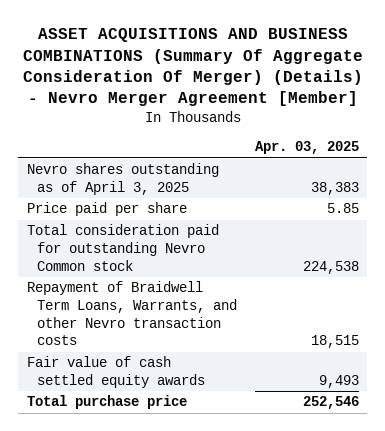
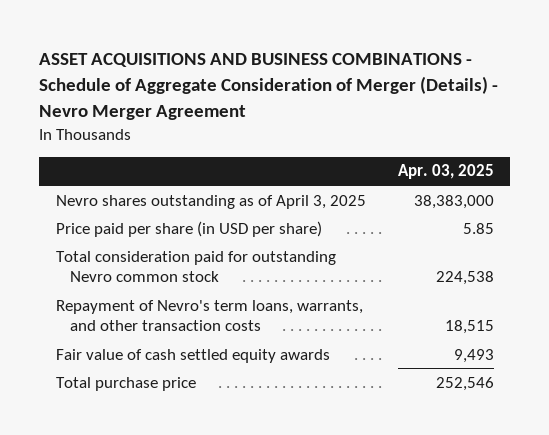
[22,28,363,107] ASSET ACQUISITIONS AND BUSINESS COMBINATIONS (Summary Of Aggregate Consideration Of Merger) (Details) - Nevro Merger Agreement [Member] -> [39,53,499,121] ASSET ACQUISITIONS AND BUSINESS COMBINATIONS - Schedule of Aggregate Consideration of Merger (Details) - Nevro Merger Agreement
[310,182,359,196] 38,383 -> [413,194,494,209] 38,383,000
[26,202,187,217] Price paid per share -> [55,220,322,237] Price paid per share (in USD per share)
[26,224,219,271] Total consideration paid for outstanding Nevro Common stock -> [55,250,336,282] Total consideration paid for outstanding Nevro common stock
[26,281,237,346] Repayment of Braidwell Term Loans, Warrants, and other Nevro transaction costs -> [55,299,363,331] Repayment of Nevro's term loans, warrants, and other transaction costs

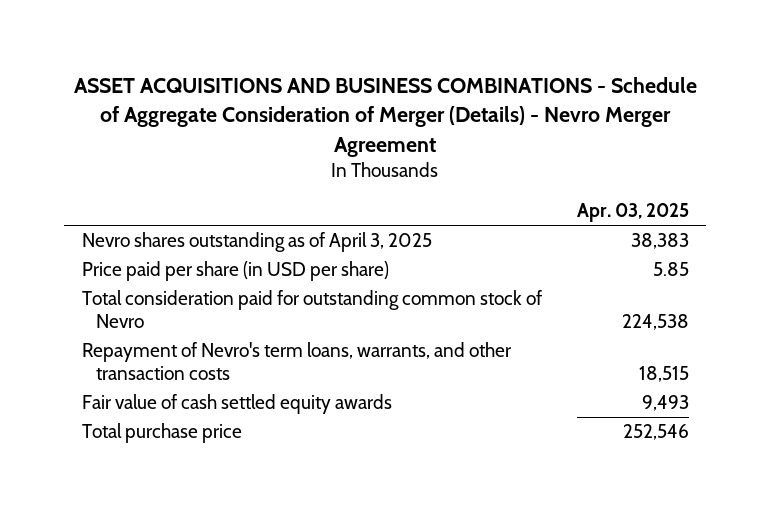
[413,194,494,209] 38,383,000 -> [630,233,689,250] 38,383
[55,250,336,282] Total consideration paid for outstanding Nevro common stock -> [81,290,543,329] Total consideration paid for outstanding common stock of Nevro

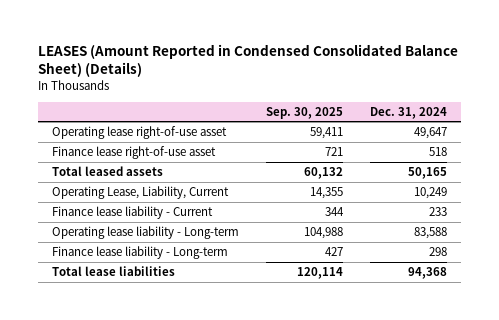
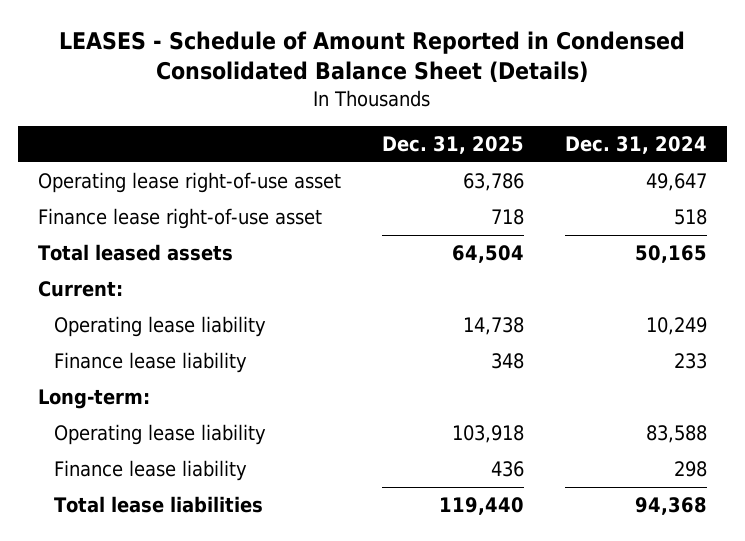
[38,44,459,78] LEASES (Amount Reported in Condensed Consolidated Balance Sheet) (Details) -> [59,30,686,84] LEASES - Schedule of Amount Reported in Condensed Consolidated Balance Sheet (Details)
[266,106,344,119] Sep. 30, 2025 -> none
none -> [381,136,524,155] Dec. 31, 2025
none -> [38,281,124,298] Current:
[52,186,230,200] Operating Lease, Liability, Current -> [53,316,266,338] Operating lease liability
[52,206,214,220] Finance lease liability - Current -> [53,352,247,374] Finance lease liability
none -> [38,389,151,410] Long-term:
[52,226,240,240] Operating lease liability - Long-term -> [53,424,266,446] Operating lease liability
[52,246,229,260] Finance lease liability - Long-term -> [53,460,247,482] Finance lease liability

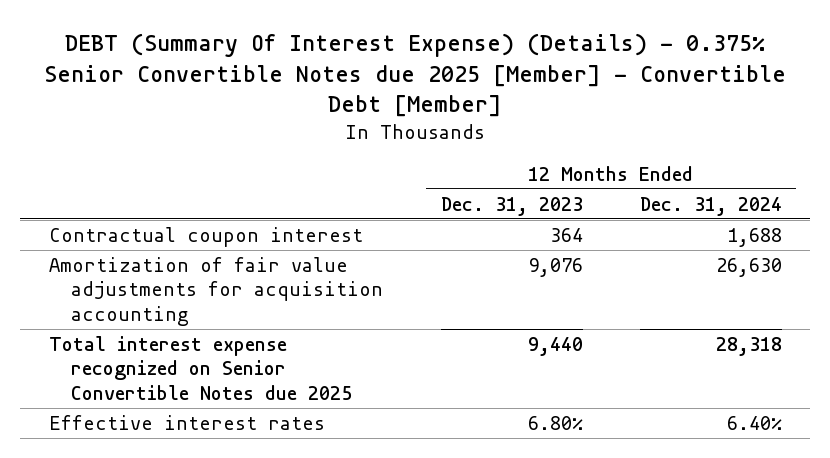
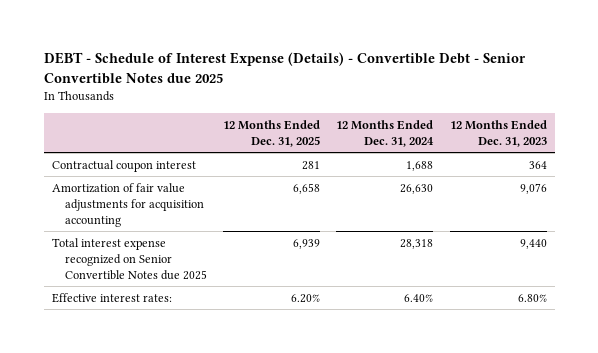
[44,32,787,118] DEBT (Summary Of Interest Expense) (Details) - 0.375% Senior Convertible Notes due 2025 [Member] - Convertible Debt [Member] -> [43,52,526,85] DEBT - Schedule of Interest Expense (Details) - Convertible Debt - Senior Convertible Notes due 2025
none -> [223,119,321,147] 12 Months Ended Dec. 31, 2025
[48,414,325,430] Effective interest rates -> [51,292,172,303] Effective interest rates:

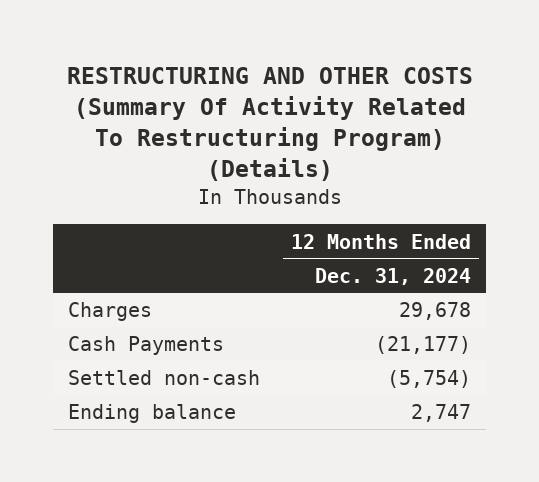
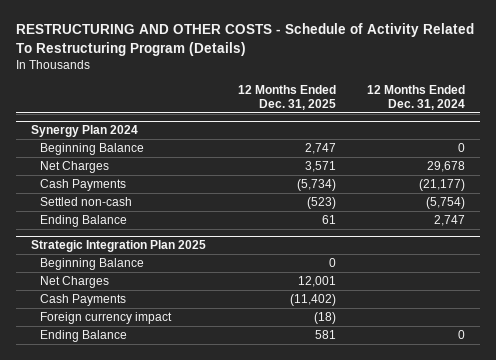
[66,67,473,182] RESTRUCTURING AND OTHER COSTS (Summary Of Activity Related To Restructuring Program) (Details) -> [15,23,474,56] RESTRUCTURING AND OTHER COSTS - Schedule of Activity Related To Restructuring Program (Details)
none -> [237,84,336,111] 12 Months Ended Dec. 31, 2025
none -> [31,125,139,138] Synergy Plan 2024
none -> [39,143,144,156] Beginning Balance
[68,302,153,322] Charges -> [39,161,109,174] Net Charges
[68,404,237,424] Ending balance -> [39,215,127,228] Ending Balance
none -> [31,240,207,253] Strategic Integration Plan 2025
none -> [39,258,144,271] Beginning Balance
none -> [39,276,109,289] Net Charges
none -> [39,294,126,307] Cash Payments
none -> [39,312,172,325] Foreign currency impact
none -> [39,330,127,343] Ending Balance

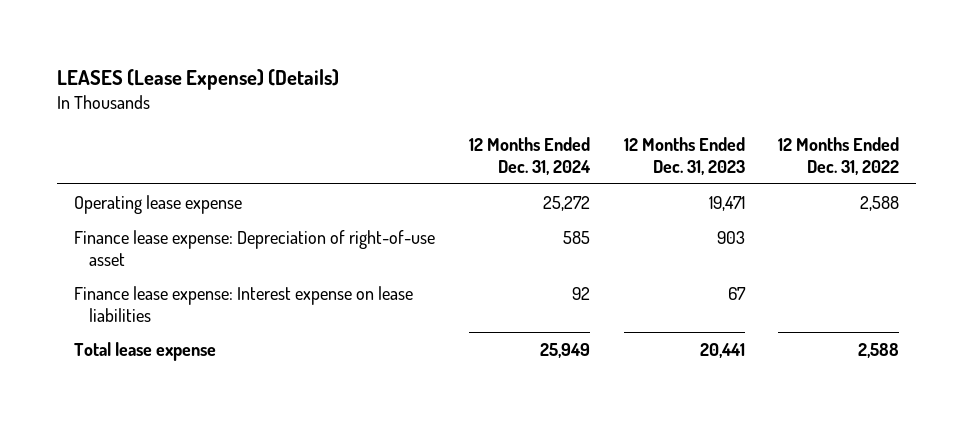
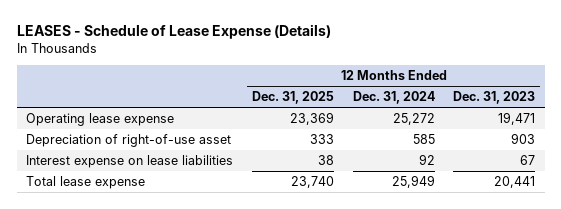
[56,68,339,90] LEASES (Lease Expense) (Details) -> [16,23,331,39] LEASES - Schedule of Lease Expense (Details)
[778,137,900,175] 12 Months Ended Dec. 31, 2022 -> none
none -> [251,91,334,105] Dec. 31, 2025
[73,230,435,266] Finance lease expense: Depreciation of right-of-use asset -> [26,134,232,148] Depreciation of right-of-use asset
[73,286,413,322] Finance lease expense: Interest expense on lease liabilities -> [26,155,234,169] Interest expense on lease liabilities

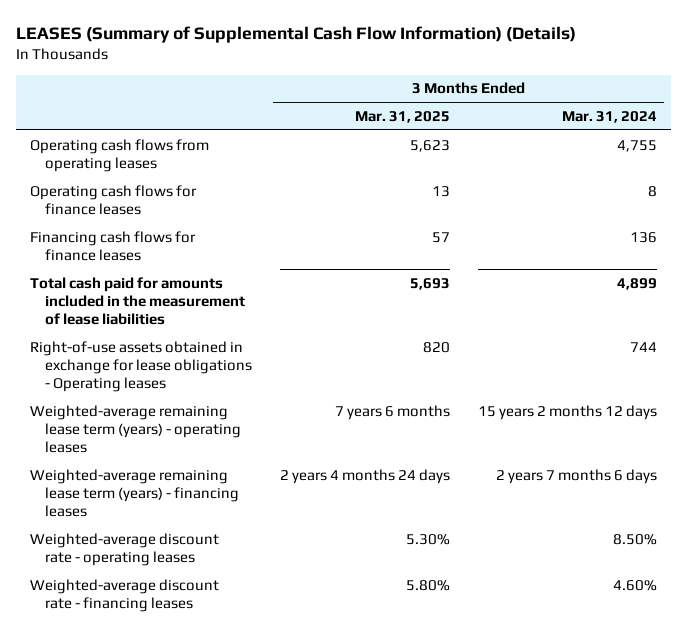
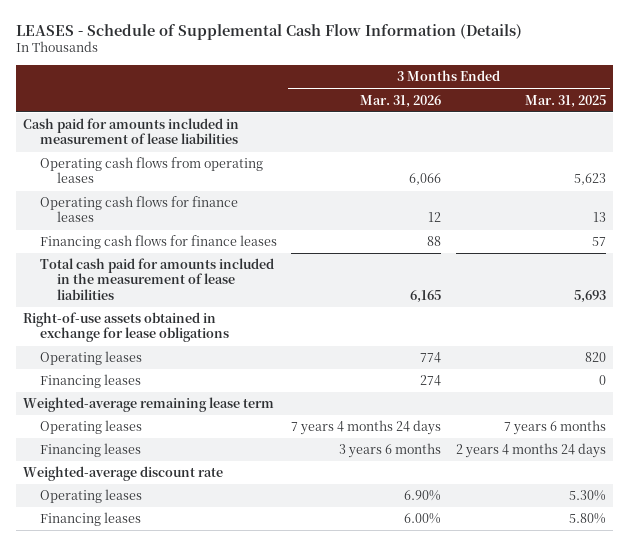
[15,26,576,44] LEASES (Summary of Supplemental Cash Flow Information) (Details) -> [16,23,523,40] LEASES - Schedule of Supplemental Cash Flow Information (Details)
[562,111,658,124] Mar. 31, 2024 -> none
none -> [360,94,442,108] Mar. 31, 2026
none -> [23,118,240,145] Cash paid for amounts included in measurement of lease liabilities
none -> [23,312,229,343] Right-of-use assets obtained in exchange for lease obligations
[29,340,252,393] Right-of-use assets obtained in exchange for lease obligations - Operating leases -> [39,351,142,366] Operating leases
none -> [39,374,141,389] Financing leases
none -> [23,397,275,413] Weighted-average remaining lease term
[29,404,241,454] Weighted-average remaining lease term (years) - operating leases -> [39,420,142,435] Operating leases
[29,468,239,518] Weighted-average remaining lease term (years) - financing leases -> [39,443,141,458] Financing leases
none -> [23,466,224,482] Weighted-average discount rate
[29,532,219,566] Weighted-average discount rate - operating leases -> [39,489,142,504] Operating leases
[29,578,219,612] Weighted-average discount rate - financing leases -> [39,512,141,527] Financing leases

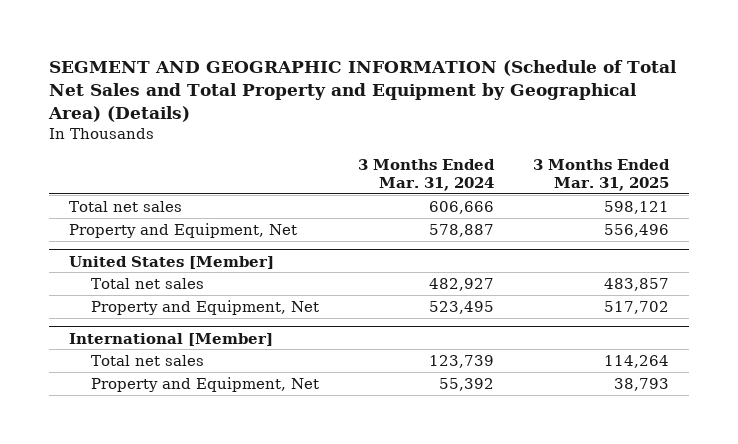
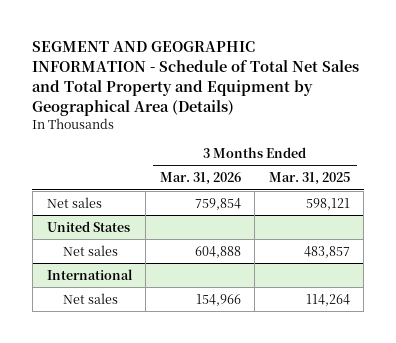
[48,59,678,122] SEGMENT AND GEOGRAPHIC INFORMATION (Schedule of Total Net Sales and Total Property and Equipment by Geographical Area) (Details) -> [32,41,360,116] SEGMENT AND GEOGRAPHIC INFORMATION - Schedule of Total Net Sales and Total Property and Equipment by Geographical Area (Details)
[358,159,496,192] 3 Months Ended Mar. 31, 2024 -> none
none -> [159,172,241,186] Mar. 31, 2026
[68,222,297,238] Property and Equipment, Net -> none
[91,299,320,315] Property and Equipment, Net -> none
[91,376,320,392] Property and Equipment, Net -> none
[68,200,182,212] Total net sales -> [46,196,102,208] Net sales
[68,255,274,269] United States [Member] -> [46,220,130,232] United States
[91,277,205,289] Total net sales -> [62,244,118,256] Net sales
[68,332,273,346] International [Member] -> [46,268,133,280] International
[91,354,205,366] Total net sales -> [62,292,118,304] Net sales

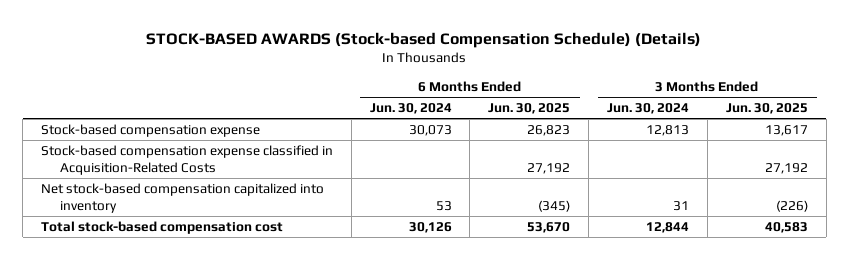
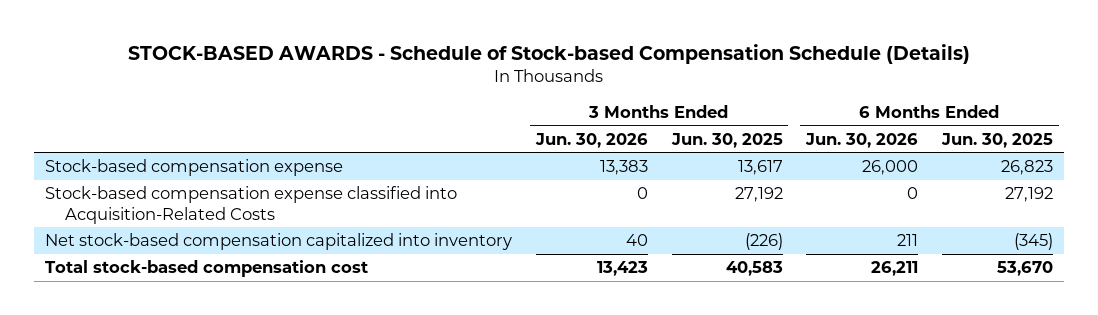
[146,31,702,48] STOCK-BASED AWARDS (Stock-based Compensation Schedule) (Details) -> [128,43,971,64] STOCK-BASED AWARDS - Schedule of Stock-based Compensation Schedule (Details)
[369,103,452,115] Jun. 30, 2024 -> none
[607,103,690,115] Jun. 30, 2024 -> none
none -> [535,132,649,148] Jun. 30, 2026
none -> [805,132,919,148] Jun. 30, 2026
[40,144,333,176] Stock-based compensation expense classified in Acquisition-Related Costs -> [45,186,458,224] Stock-based compensation expense classified into Acquisition-Related Costs

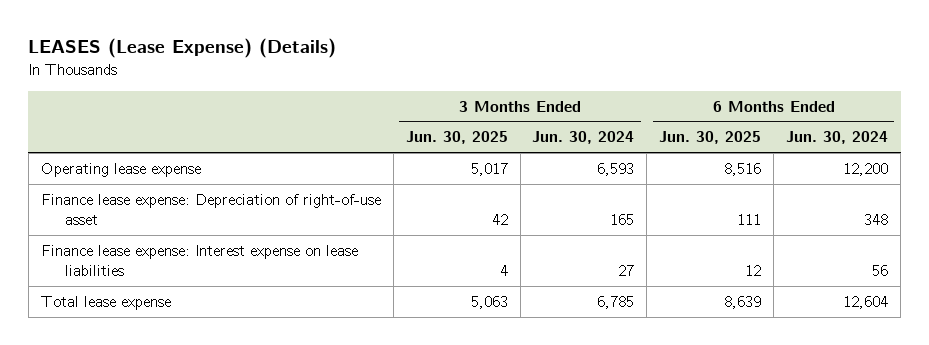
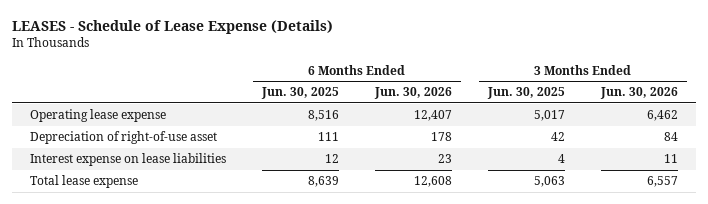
[28,38,337,59] LEASES (Lease Expense) (Details) -> [12,20,334,35] LEASES - Schedule of Lease Expense (Details)
[532,131,635,145] Jun. 30, 2024 -> none
[786,131,889,145] Jun. 30, 2024 -> none
none -> [373,87,452,100] Jun. 30, 2026
none -> [599,87,678,100] Jun. 30, 2026
[40,193,381,226] Finance lease expense: Depreciation of right-of-use asset -> [30,131,218,145] Depreciation of right-of-use asset
[40,244,358,277] Finance lease expense: Interest expense on lease liabilities -> [30,153,227,167] Interest expense on lease liabilities

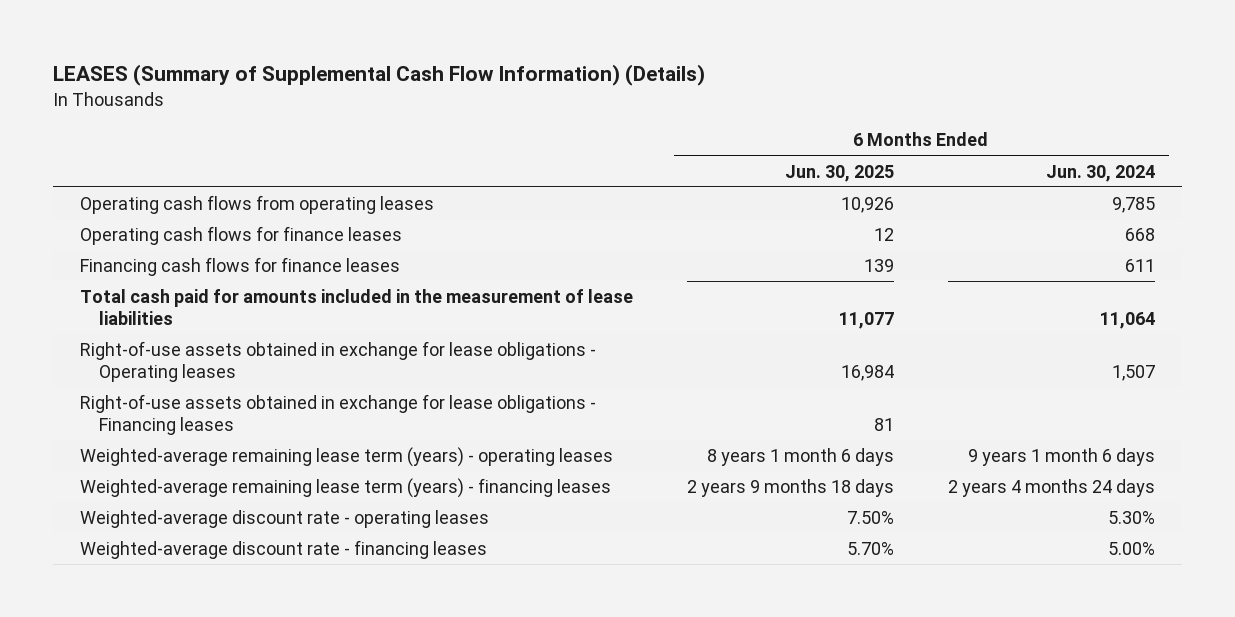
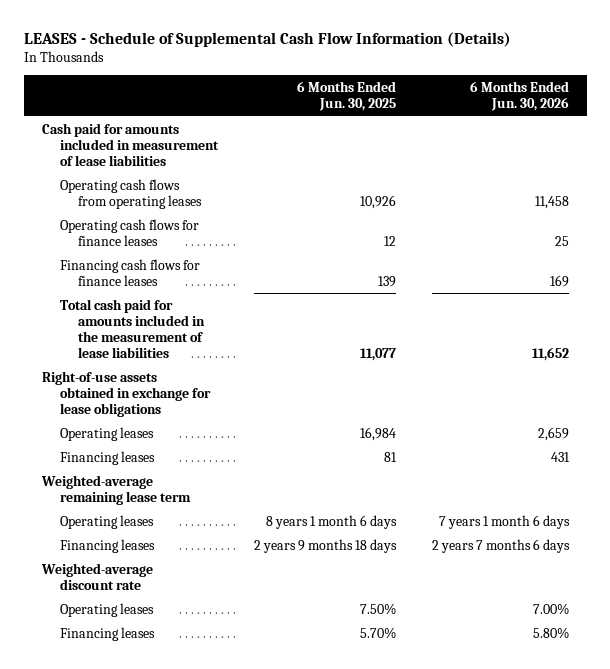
[52,64,705,87] LEASES (Summary of Supplemental Cash Flow Information) (Details) -> [23,32,511,48] LEASES - Schedule of Supplemental Cash Flow Information (Details)
[1046,164,1156,182] Jun. 30, 2024 -> none
none -> [469,80,569,111] 6 Months Ended Jun. 30, 2026
none -> [41,122,219,166] Cash paid for amounts included in measurement of lease liabilities
none -> [41,370,211,417] Right-of-use assets obtained in exchange for lease obligations
[80,341,597,383] Right-of-use assets obtained in exchange for lease obligations - Operating leases -> [59,426,154,441] Operating leases
[80,394,597,436] Right-of-use assets obtained in exchange for lease obligations - Financing leases -> [59,450,155,465] Financing leases
none -> [40,474,191,505] Weighted-average remaining lease term
[80,447,614,468] Weighted-average remaining lease term (years) - operating leases -> [59,514,154,529] Operating leases
[80,478,612,499] Weighted-average remaining lease term (years) - financing leases -> [59,538,155,553] Financing leases
none -> [40,562,153,590] Weighted-average discount rate
[80,510,490,529] Weighted-average discount rate - operating leases -> [59,602,154,617] Operating leases
[80,540,488,560] Weighted-average discount rate - financing leases -> [59,626,155,641] Financing leases

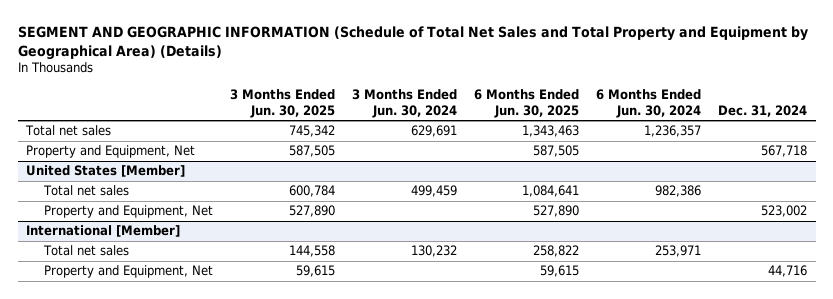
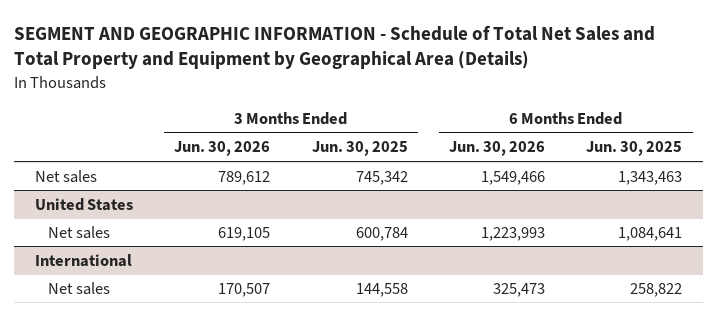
[17,25,808,60] SEGMENT AND GEOGRAPHIC INFORMATION (Schedule of Total Net Sales and Total Property and Equipment by Geographical Area) (Details) -> [14,24,656,70] SEGMENT AND GEOGRAPHIC INFORMATION - Schedule of Total Net Sales and Total Property and Equipment by Geographical Area (Details)
[352,89,458,118] 3 Months Ended Jun. 30, 2024 -> none
[596,89,702,118] 6 Months Ended Jun. 30, 2024 -> none
[718,104,808,117] Dec. 31, 2024 -> none
none -> [174,141,271,157] Jun. 30, 2026
none -> [449,141,546,157] Jun. 30, 2026
[26,145,196,159] Property and Equipment, Net -> none
[44,205,214,219] Property and Equipment, Net -> none
[44,265,214,279] Property and Equipment, Net -> none
[25,125,112,137] Total net sales -> [34,169,97,183] Net sales
[26,165,186,178] United States [Member] -> [34,197,133,211] United States
[43,185,130,197] Total net sales -> [47,225,110,239] Net sales
[26,225,181,238] International [Member] -> [34,253,132,267] International
[43,245,130,257] Total net sales -> [47,281,110,295] Net sales

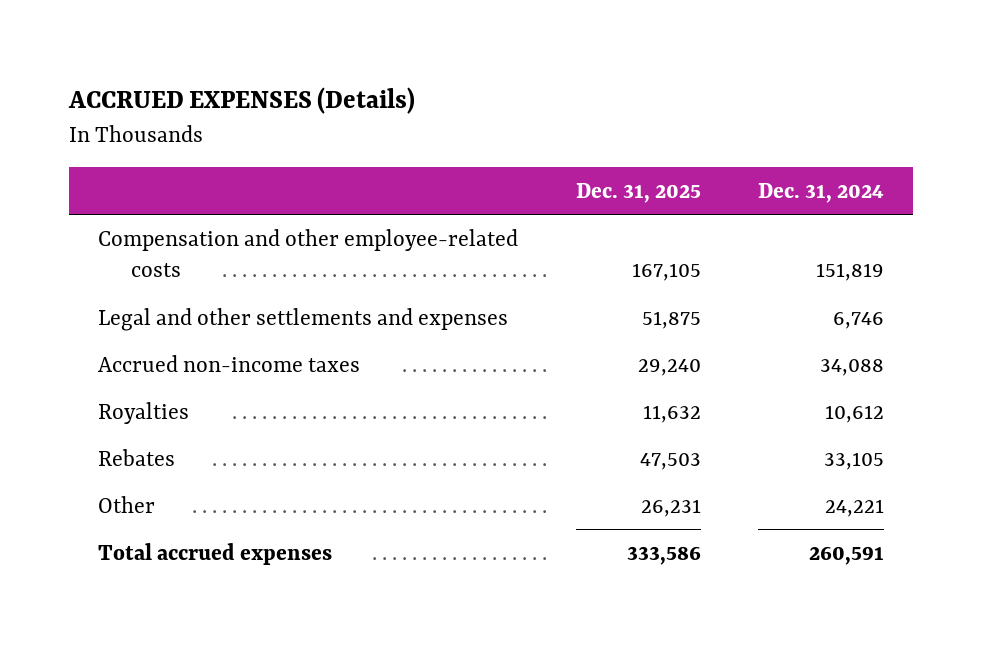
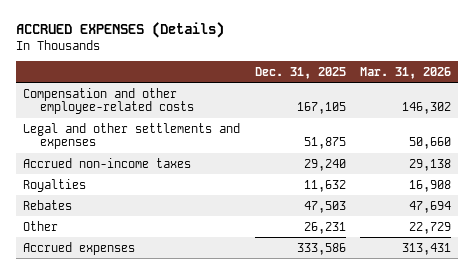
[758,182,885,203] Dec. 31, 2024 -> none
none -> [359,66,451,79] Mar. 31, 2026
[98,542,333,565] Total accrued expenses -> [23,241,136,255] Accrued expenses

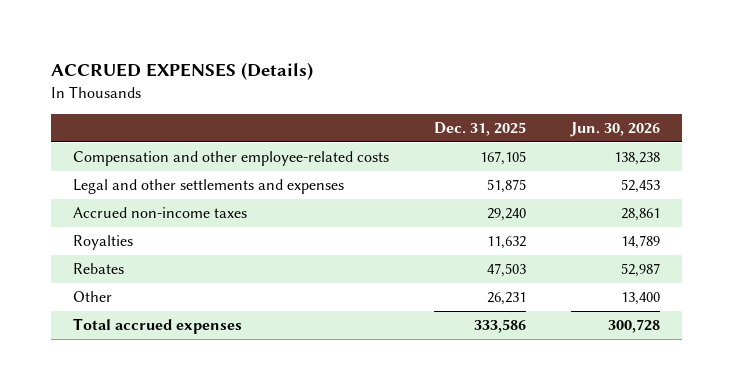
[359,66,451,79] Mar. 31, 2026 -> none
none -> [569,121,660,137] Jun. 30, 2026
[23,241,136,255] Accrued expenses -> [73,318,243,335] Total accrued expenses

